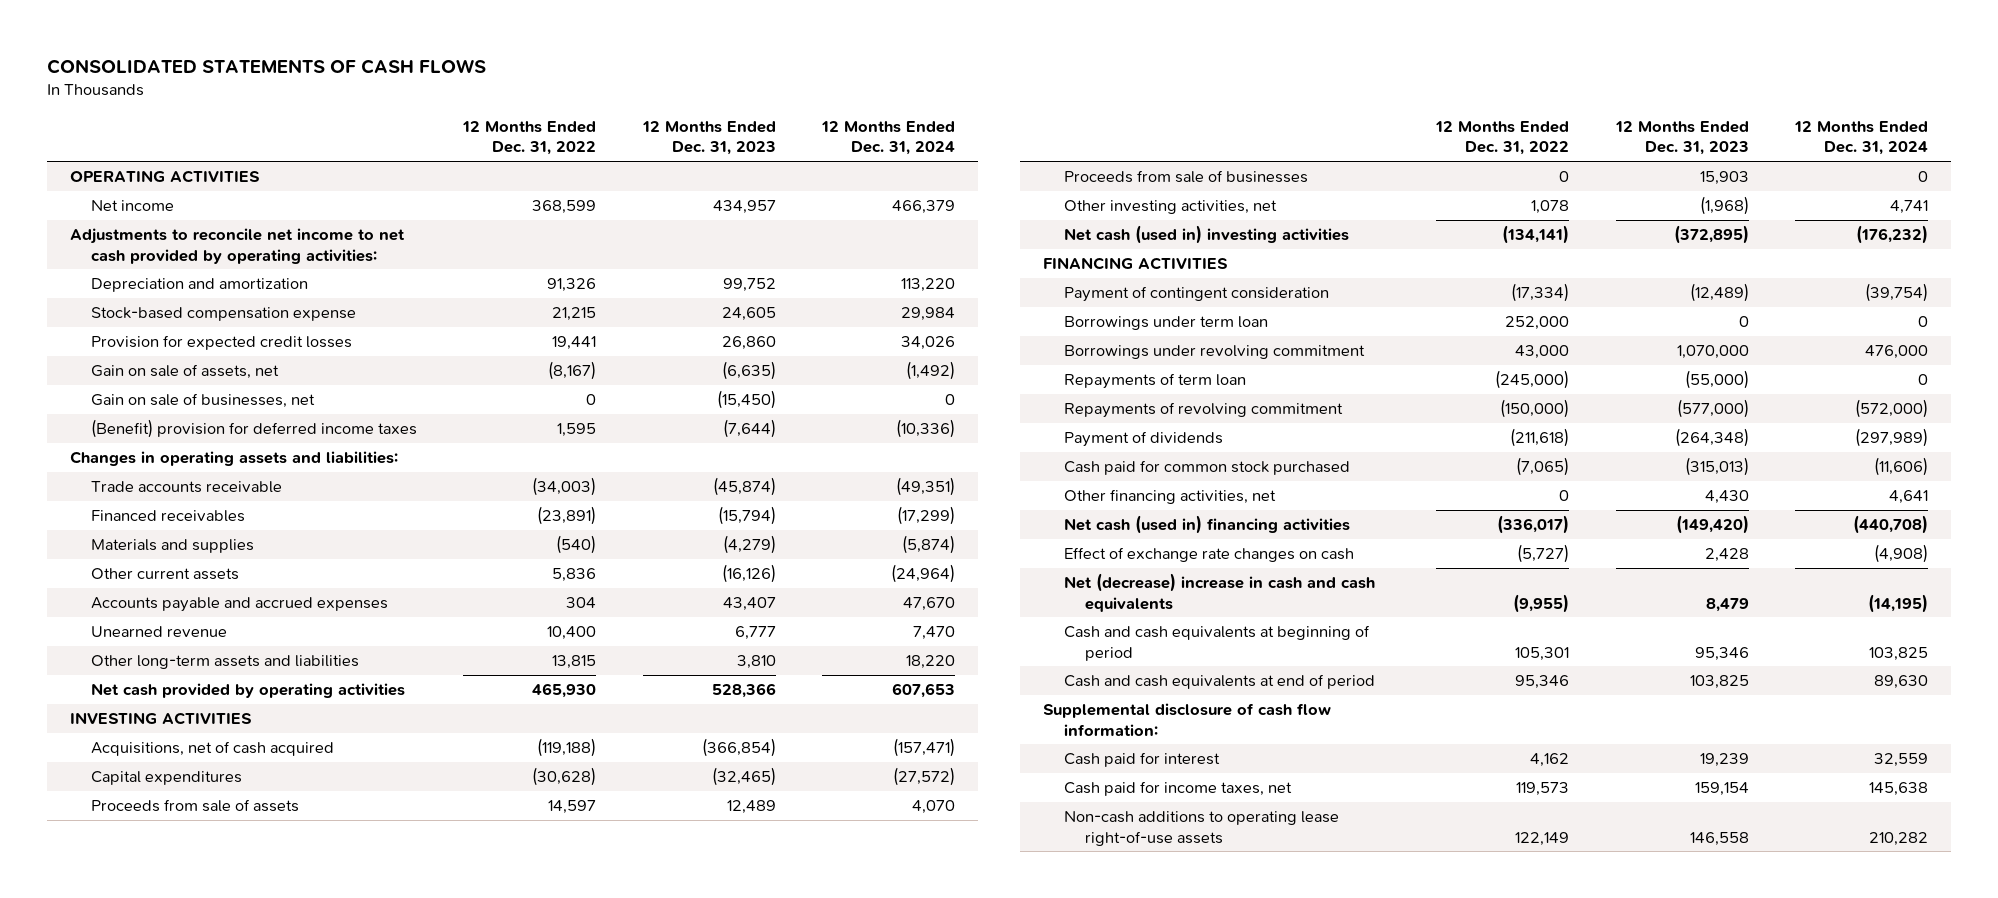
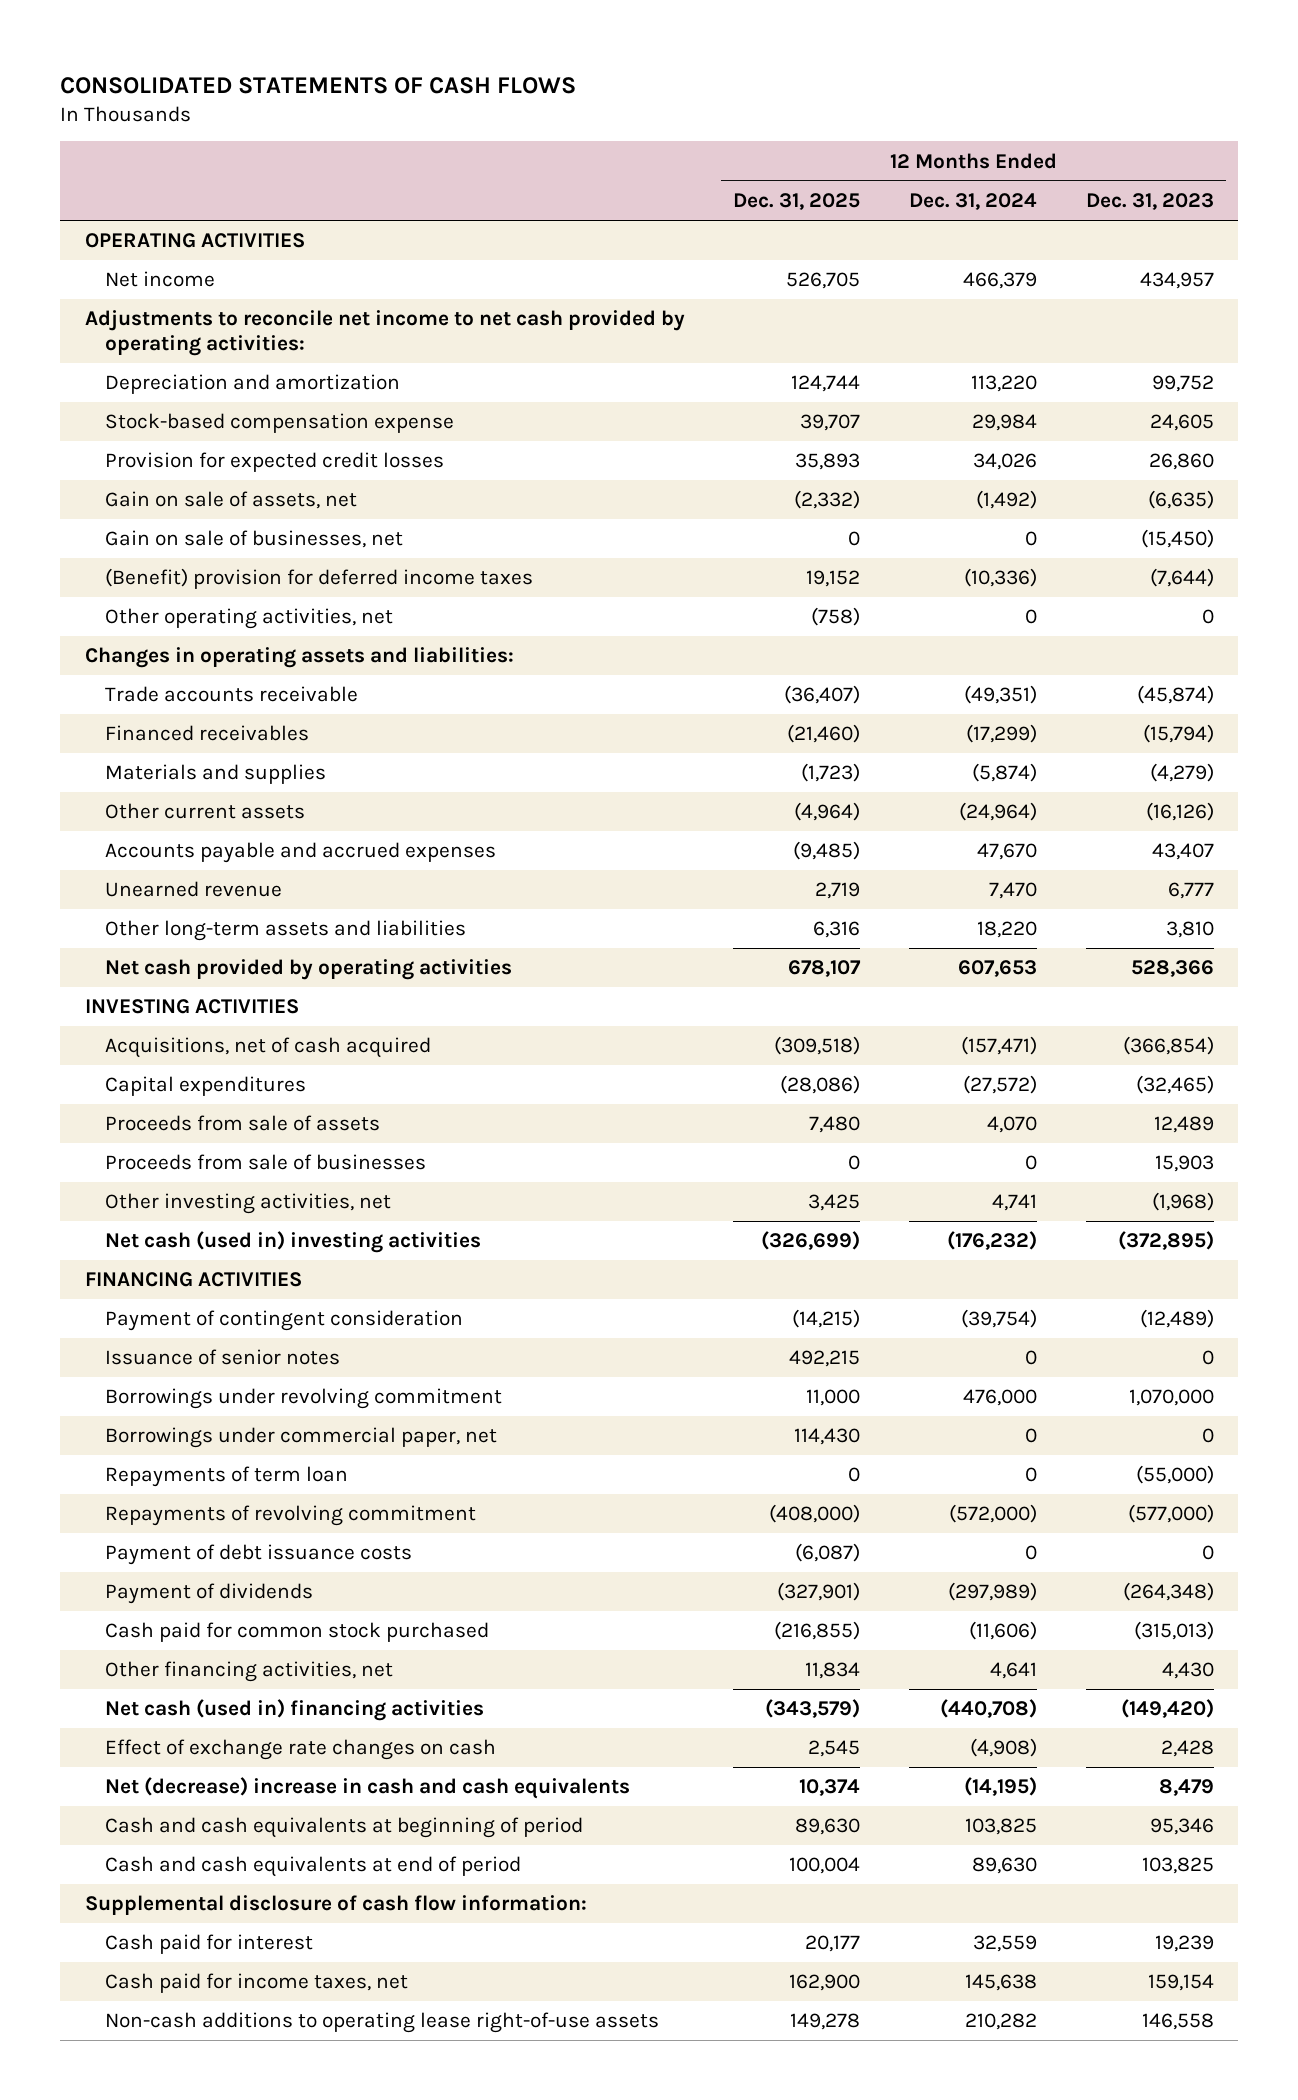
[462,120,597,156] 12 Months Ended Dec. 31, 2022 -> none
none -> [733,193,861,211] Dec. 31, 2025
none -> [105,608,394,630] Other operating activities, net
[1063,315,1268,330] Borrowings under term loan -> none
none -> [105,1349,341,1366] Issuance of senior notes
none -> [105,1427,498,1449] Borrowings under commercial paper, net
none -> [105,1544,413,1566] Payment of debt issuance costs

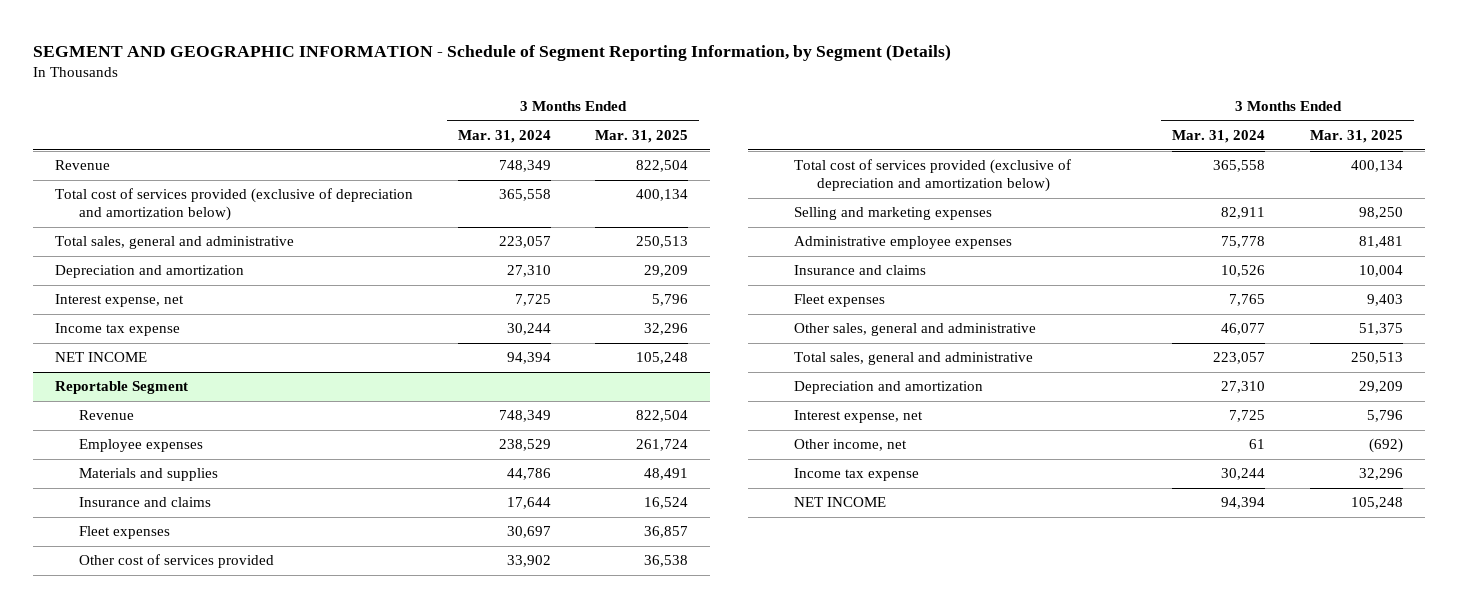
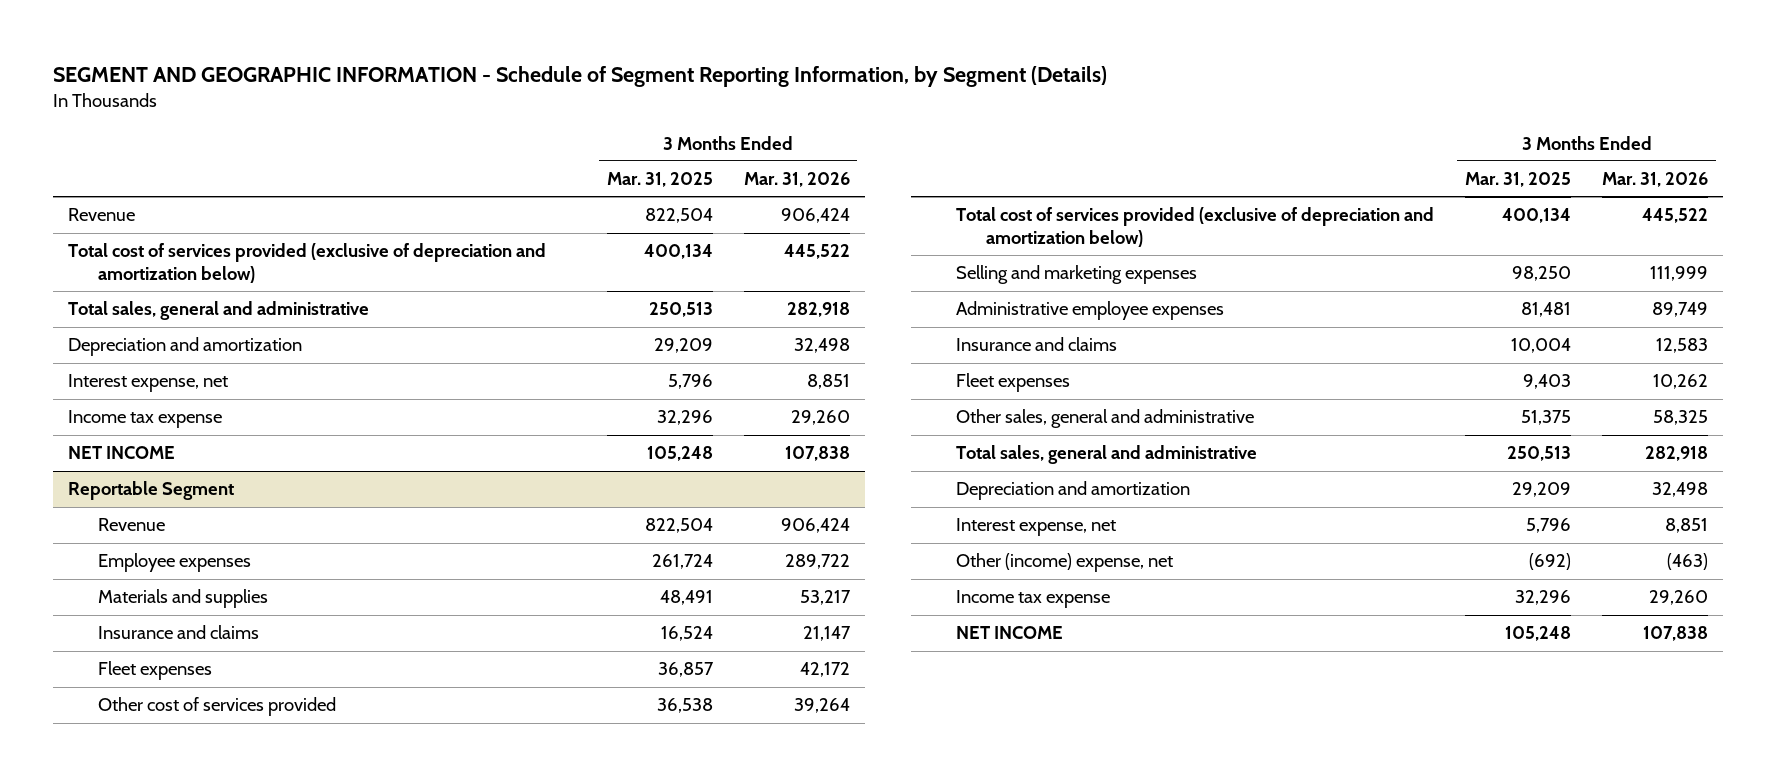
[457,130,551,144] Mar. 31, 2024 -> none
none -> [743,172,850,188] Mar. 31, 2026
[793,439,907,452] Other income, net -> [956,553,1174,573] Other (income) expense, net

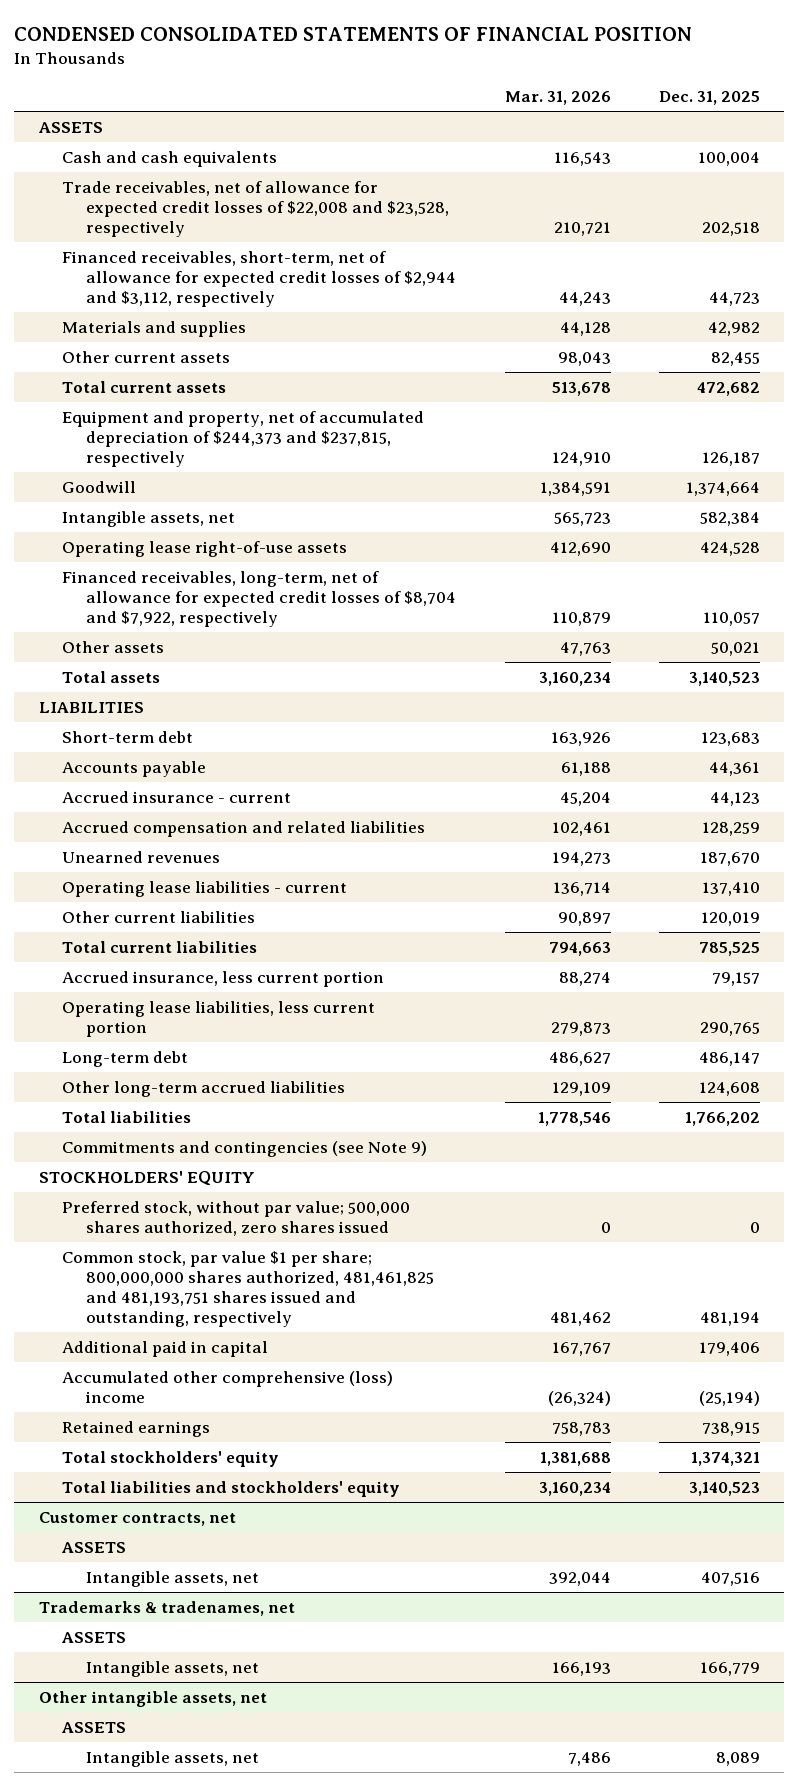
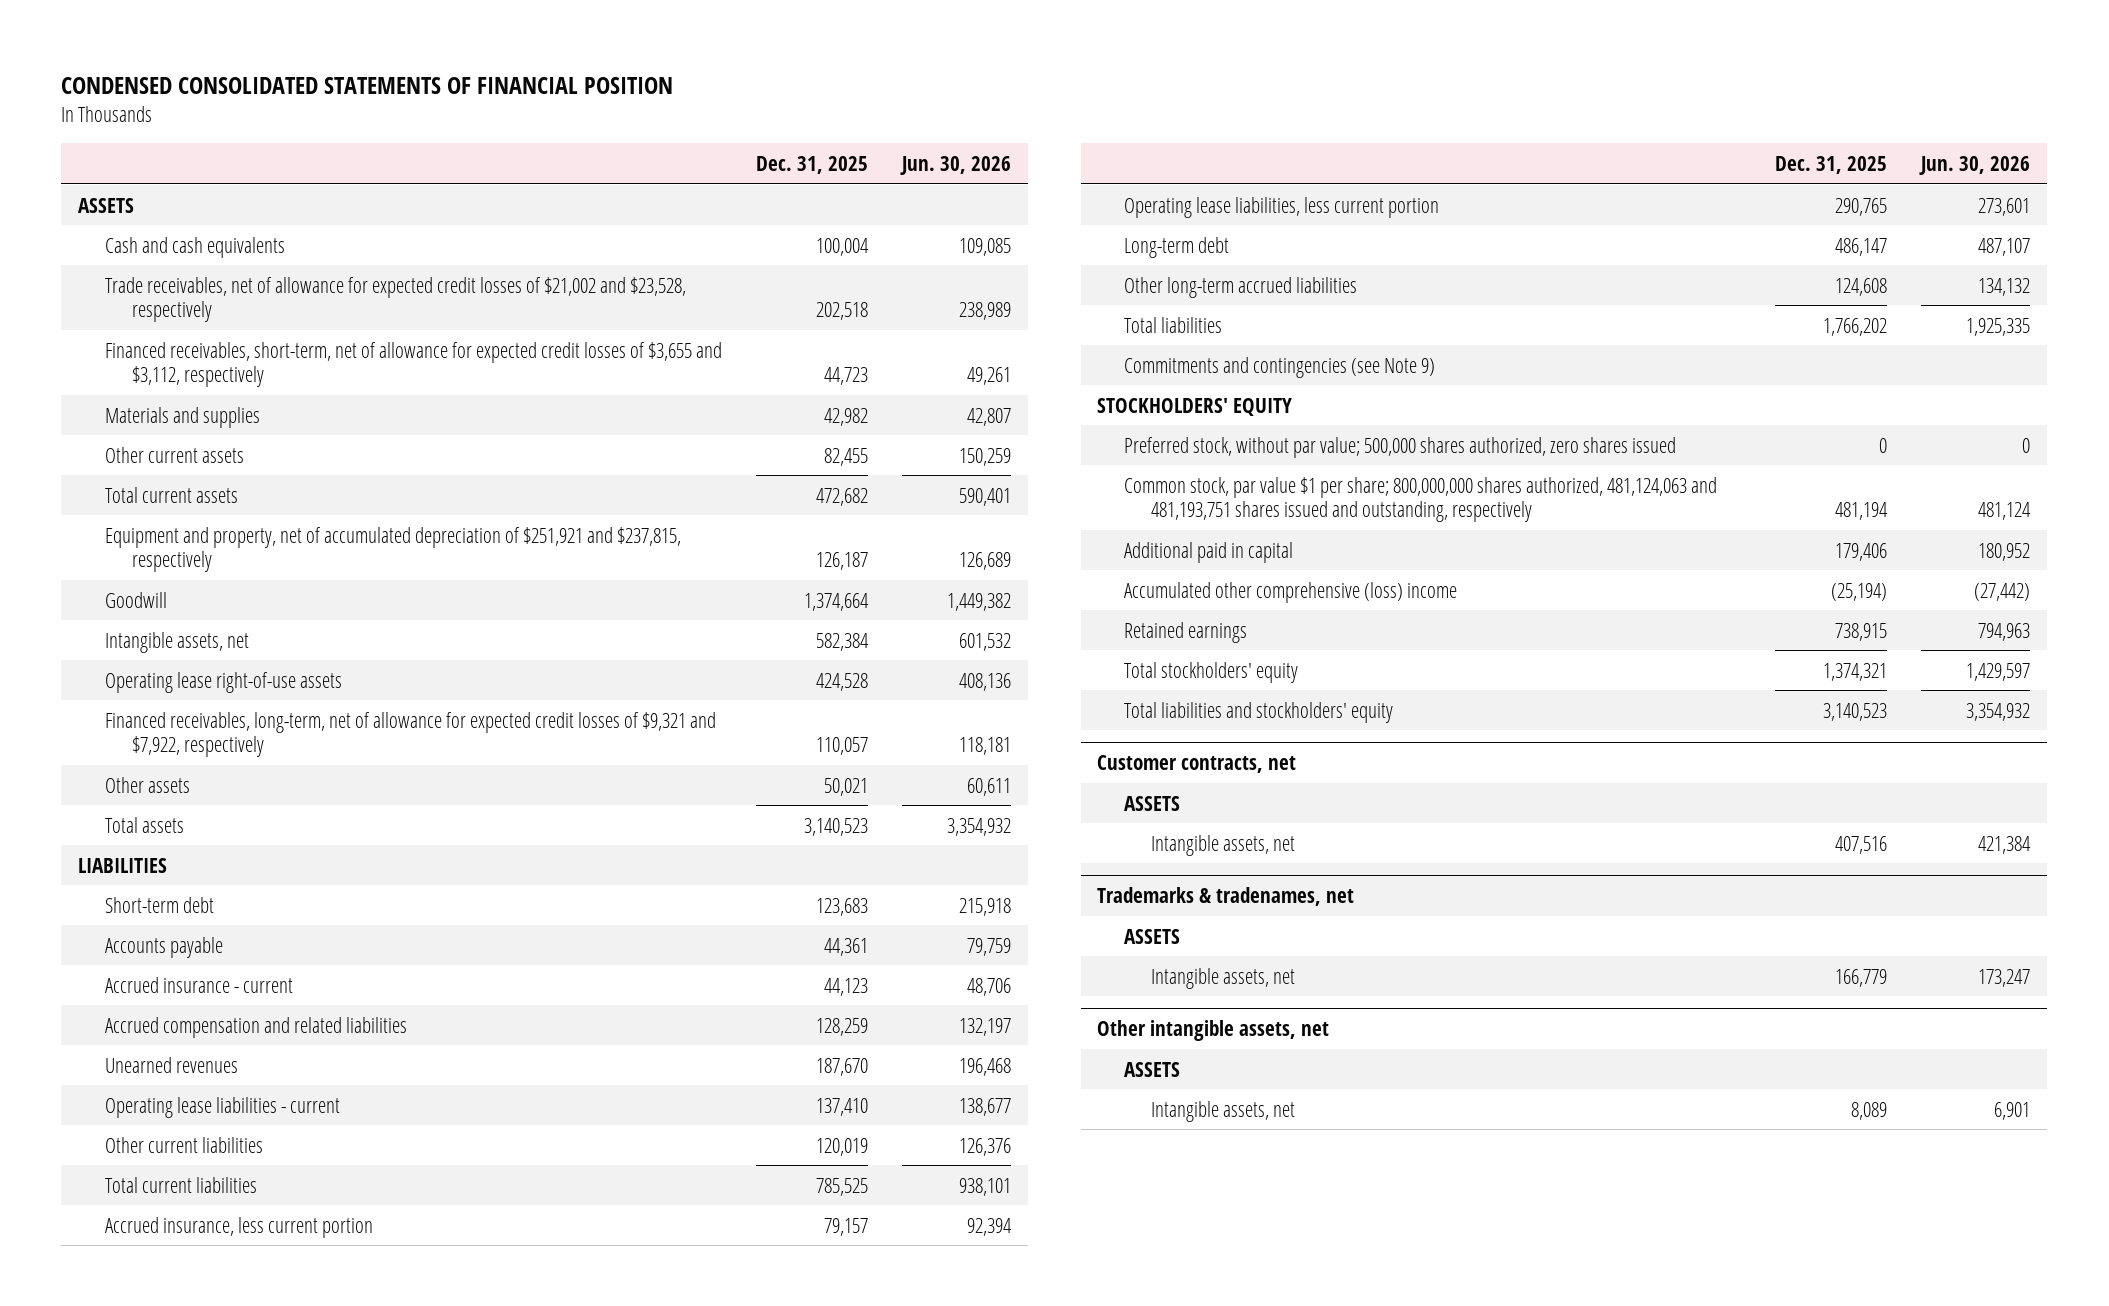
[504,91,611,106] Mar. 31, 2026 -> none
none -> [900,156,1012,176] Jun. 30, 2026
[62,181,450,237] Trade receivables, net of allowance for expected credit losses of $22,008 and $23,528, respectively -> [105,276,687,323] Trade receivables, net of allowance for expected credit losses of $21,002 and $23,528, respectively
[62,251,457,307] Financed receivables, short-term, net of allowance for expected credit losses of $2,944 and $3,112, respectively -> [105,341,723,388] Financed receivables, short-term, net of allowance for expected credit losses of $3,655 and $3,112, respectively
[62,411,425,467] Equipment and property, net of accumulated depreciation of $244,373 and $237,815, respectively -> [105,526,682,573] Equipment and property, net of accumulated depreciation of $251,921 and $237,815, respectively
[62,571,457,627] Financed receivables, long-term, net of allowance for expected credit losses of $8,704 and $7,922, respectively -> [105,711,717,758] Financed receivables, long-term, net of allowance for expected credit losses of $9,321 and $7,922, respectively
[62,1251,435,1327] Common stock, par value $1 per share; 800,000,000 shares authorized, 481,461,825 and 481,193,751 shares issued and outstanding, respectively -> [1124,476,1718,523] Common stock, par value $1 per share; 800,000,000 shares authorized, 481,124,063 and 481,193,751 shares issued and outstanding, respectively

